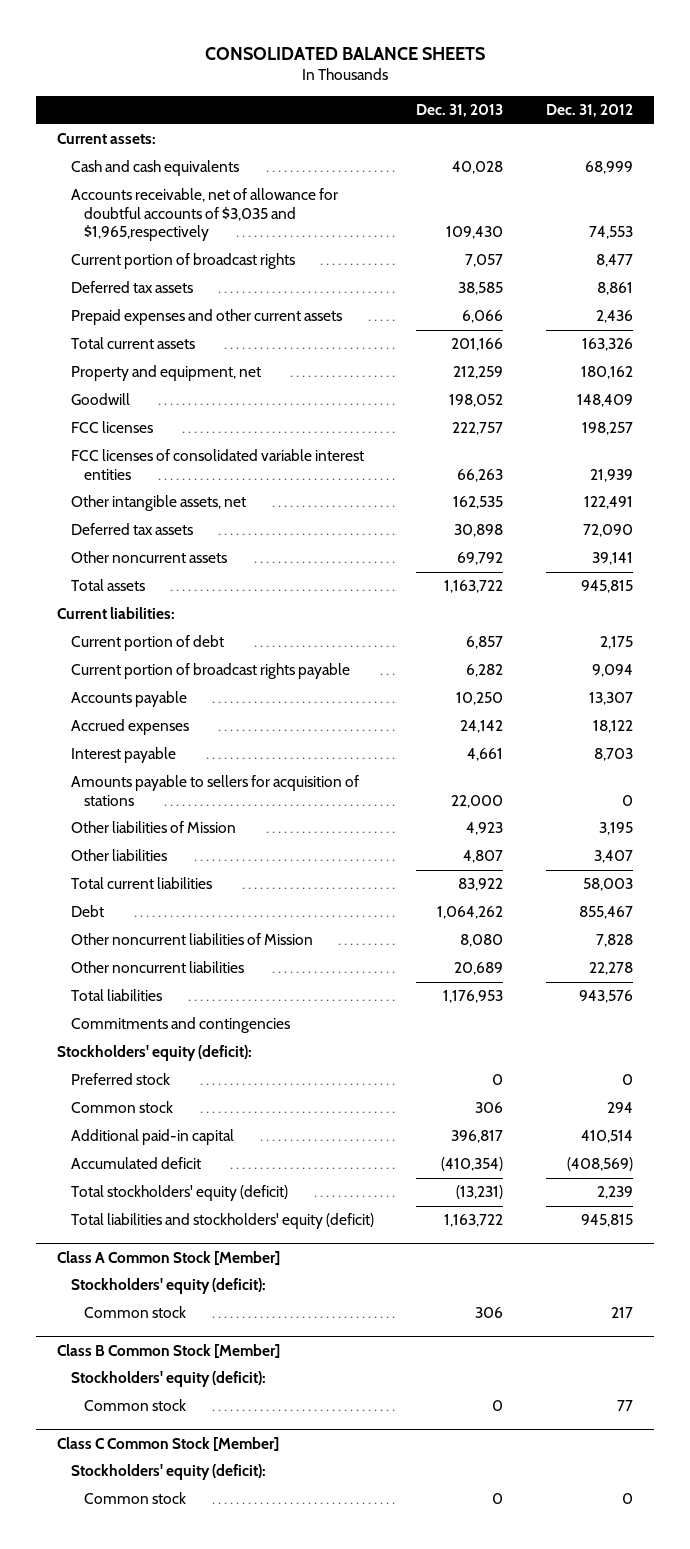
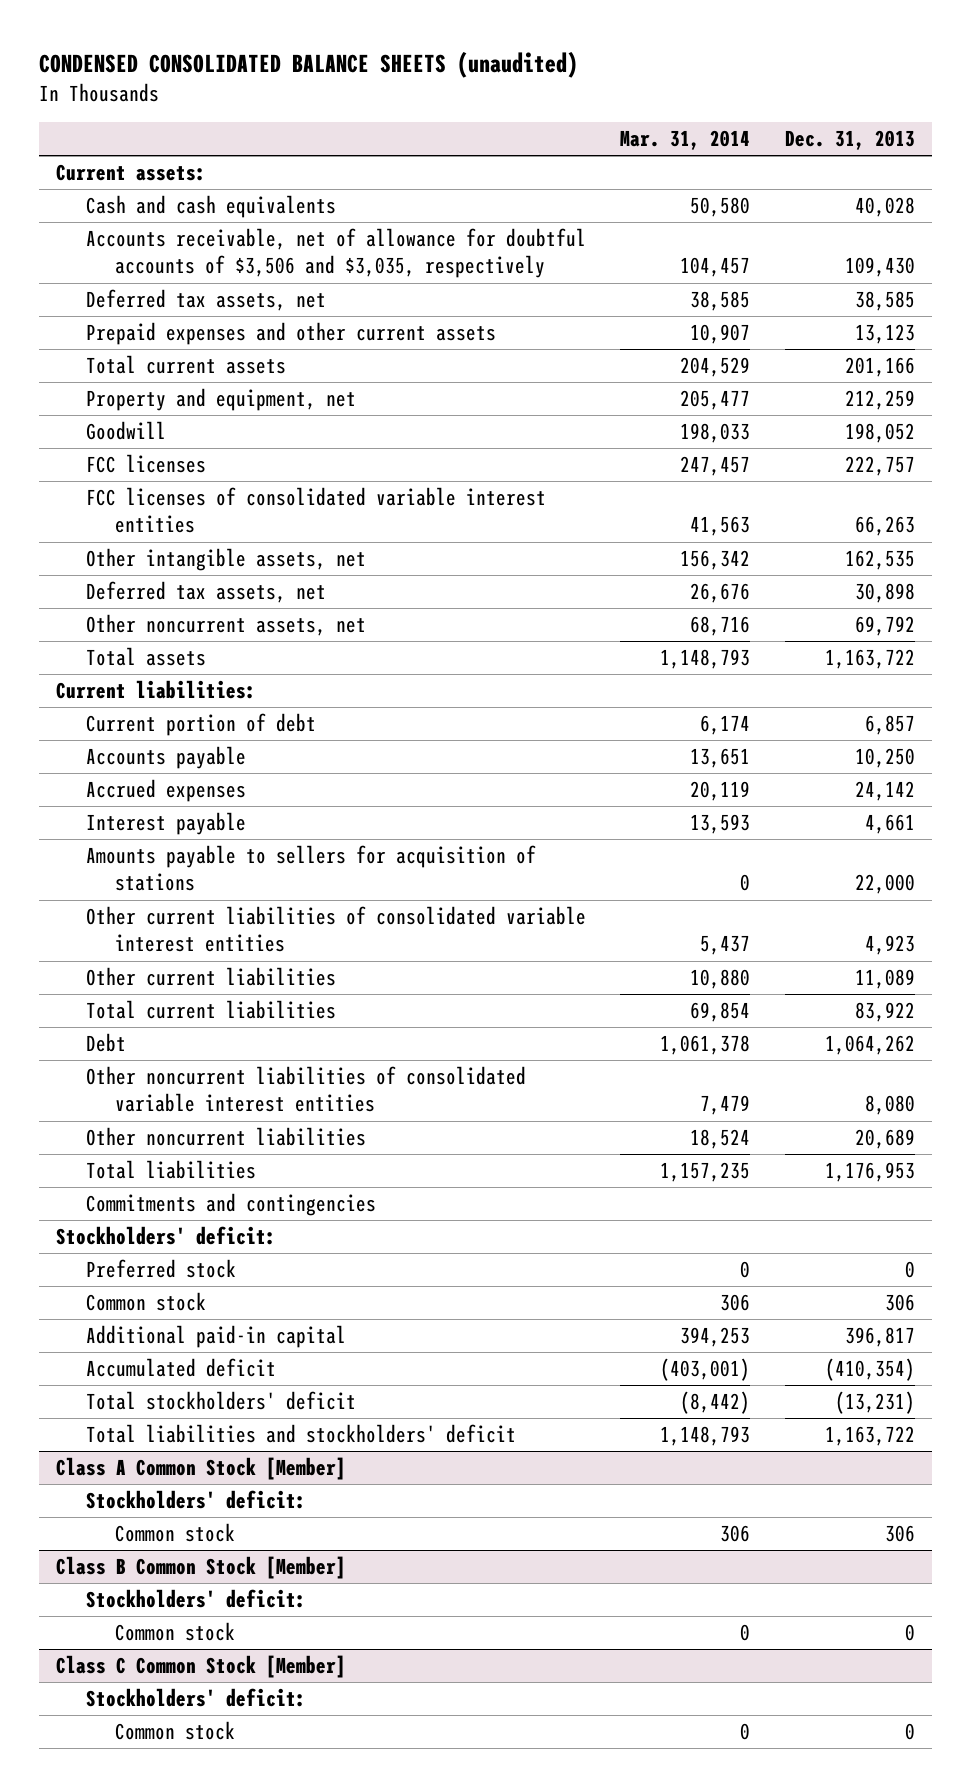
[204,46,485,60] CONSOLIDATED BALANCE SHEETS -> [38,50,578,78] CONDENSED CONSOLIDATED BALANCE SHEETS (unaudited)
[545,104,633,118] Dec. 31, 2012 -> none
none -> [620,130,751,151] Mar. 31, 2014
[70,253,295,270] Current portion of broadcast rights -> none
[70,188,338,242] Accounts receivable, net of allowance for doubtful accounts of $3,035 and $1,965,respectively -> [85,228,586,279] Accounts receivable, net of allowance for doubtful accounts of $3,506 and $3,035, respectively
[70,281,193,294] Deferred tax assets -> [85,289,326,312] Deferred tax assets, net
[462,310,504,324] 6,066 -> [855,324,916,345] 13,123
[70,523,193,536] Deferred tax assets -> [85,581,326,604] Deferred tax assets, net
[70,551,227,564] Other noncurrent assets -> [85,614,366,637] Other noncurrent assets, net
[70,663,350,680] Current portion of broadcast rights payable -> none
[70,821,236,834] Other liabilities of Mission -> [85,906,586,953] Other current liabilities of consolidated variable interest entities
[70,849,167,862] Other liabilities -> [85,967,336,987] Other current liabilities
[463,850,504,864] 4,807 -> [855,969,916,990] 11,089
[70,933,313,946] Other noncurrent liabilities of Mission -> [85,1066,526,1113] Other noncurrent liabilities of consolidated variable interest entities
[56,1045,252,1062] Stockholders' equity (deficit): -> [55,1226,276,1246] Stockholders' deficit:
[70,1185,288,1202] Total stockholders' equity (deficit) -> [85,1391,356,1411] Total stockholders' deficit
[70,1213,374,1230] Total liabilities and stockholders' equity (deficit) -> [85,1424,516,1444] Total liabilities and stockholders' deficit
[70,1278,266,1295] Stockholders' equity (deficit): -> [85,1490,306,1510] Stockholders' deficit:
[70,1371,266,1388] Stockholders' equity (deficit): -> [85,1589,306,1609] Stockholders' deficit:
[70,1464,266,1481] Stockholders' equity (deficit): -> [85,1688,306,1708] Stockholders' deficit:

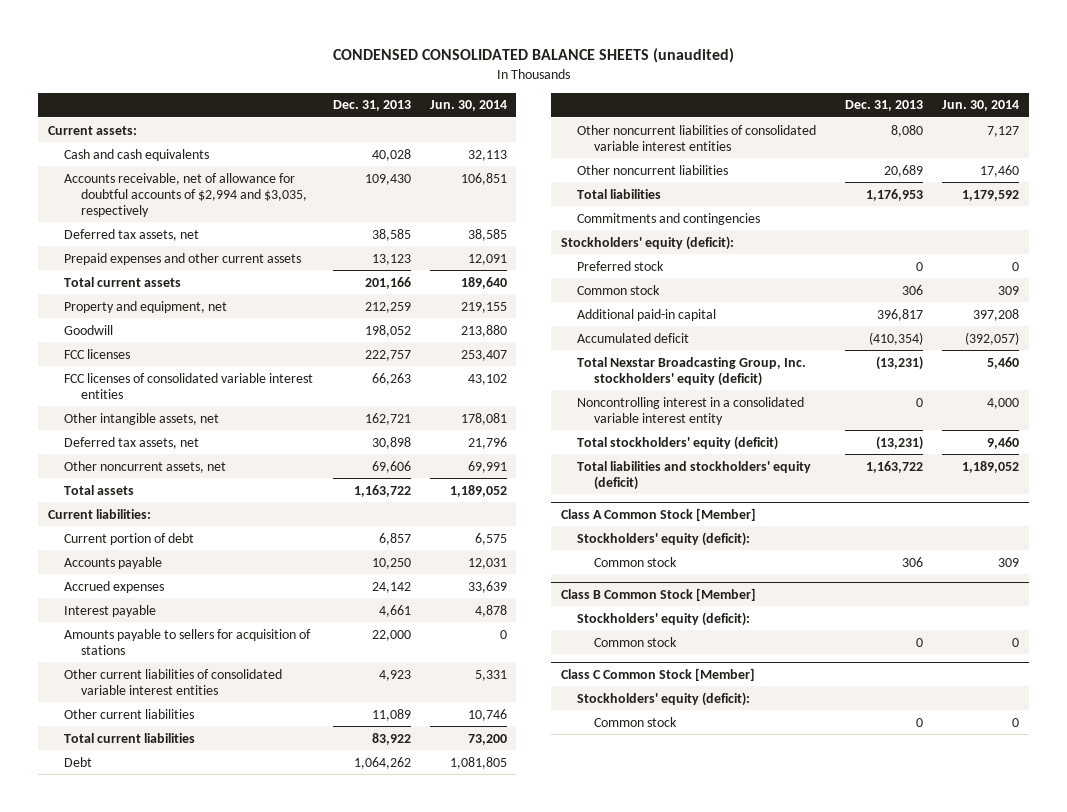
[620,130,751,151] Mar. 31, 2014 -> none
none -> [429,100,507,112] Jun. 30, 2014
[85,228,586,279] Accounts receivable, net of allowance for doubtful accounts of $3,506 and $3,035, respectively -> [64,172,307,217] Accounts receivable, net of allowance for doubtful accounts of $2,994 and $3,035, respectively
[845,550,916,571] 162,535 -> [364,412,411,425] 162,721
[855,616,916,637] 69,792 -> [371,460,411,473] 69,606
[55,1226,276,1246] Stockholders' deficit: -> [560,235,734,250] Stockholders' equity (deficit):
[85,1391,356,1411] Total stockholders' deficit -> [577,356,807,386] Total Nexstar Broadcasting Group, Inc. stockholders' equity (deficit)
none -> [577,396,805,425] Noncontrolling interest in a consolidated variable interest entity
none -> [577,435,779,450] Total stockholders' equity (deficit)
[85,1424,516,1444] Total liabilities and stockholders' deficit -> [577,460,812,490] Total liabilities and stockholders' equity (deficit)
[85,1490,306,1510] Stockholders' deficit: -> [577,531,751,546] Stockholders' equity (deficit):
[85,1589,306,1609] Stockholders' deficit: -> [577,611,751,626] Stockholders' equity (deficit):
[85,1688,306,1708] Stockholders' deficit: -> [577,691,751,706] Stockholders' equity (deficit):

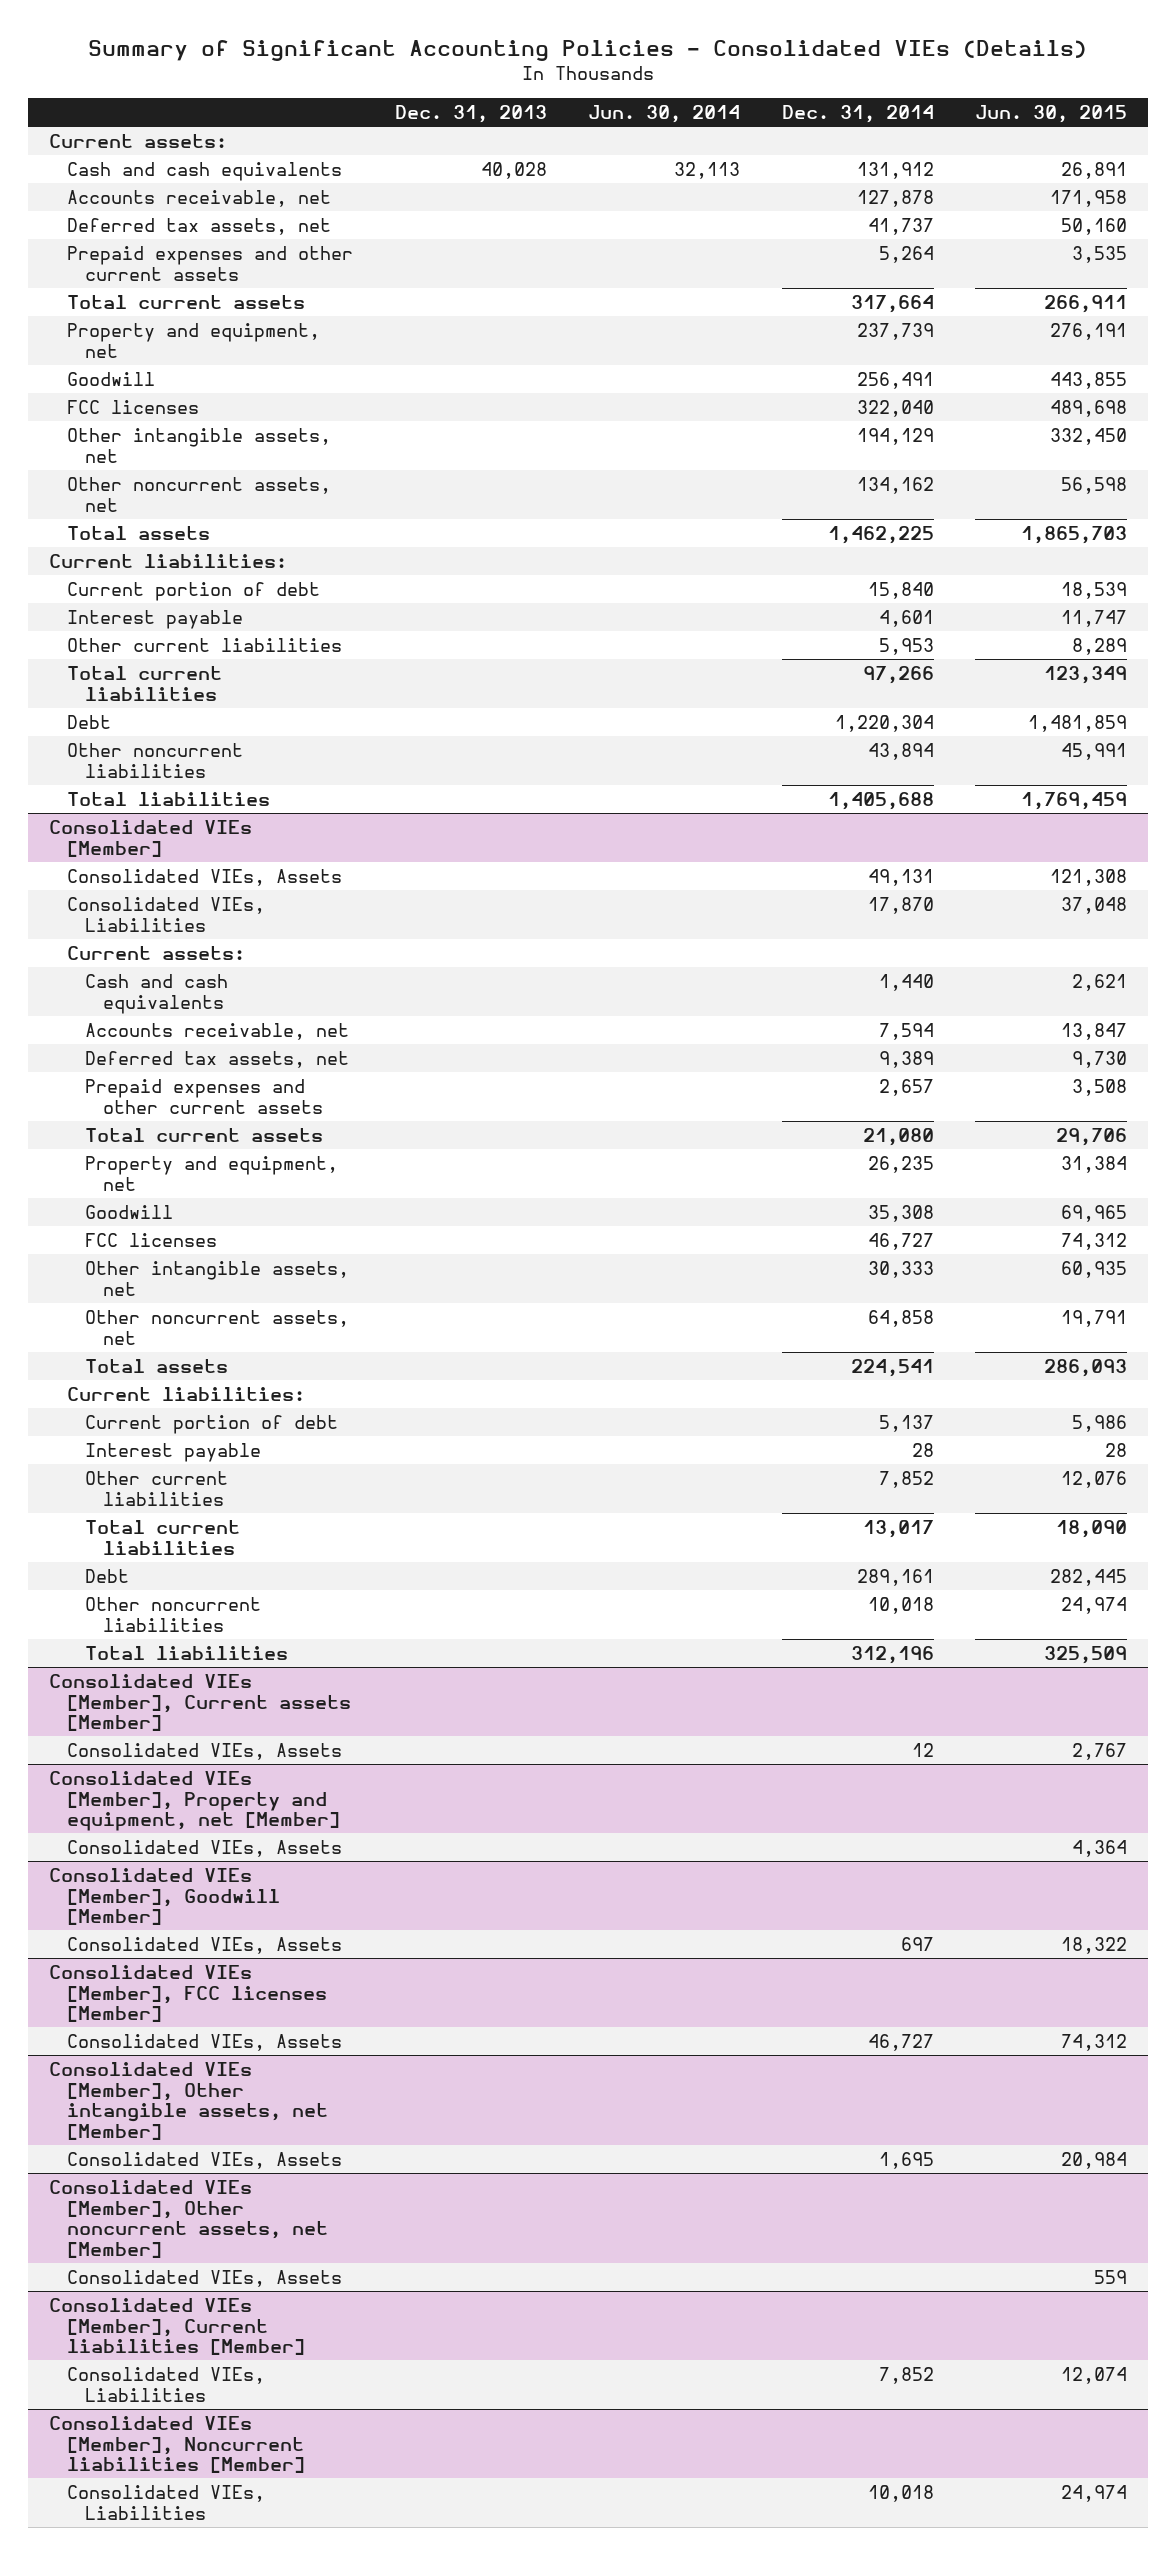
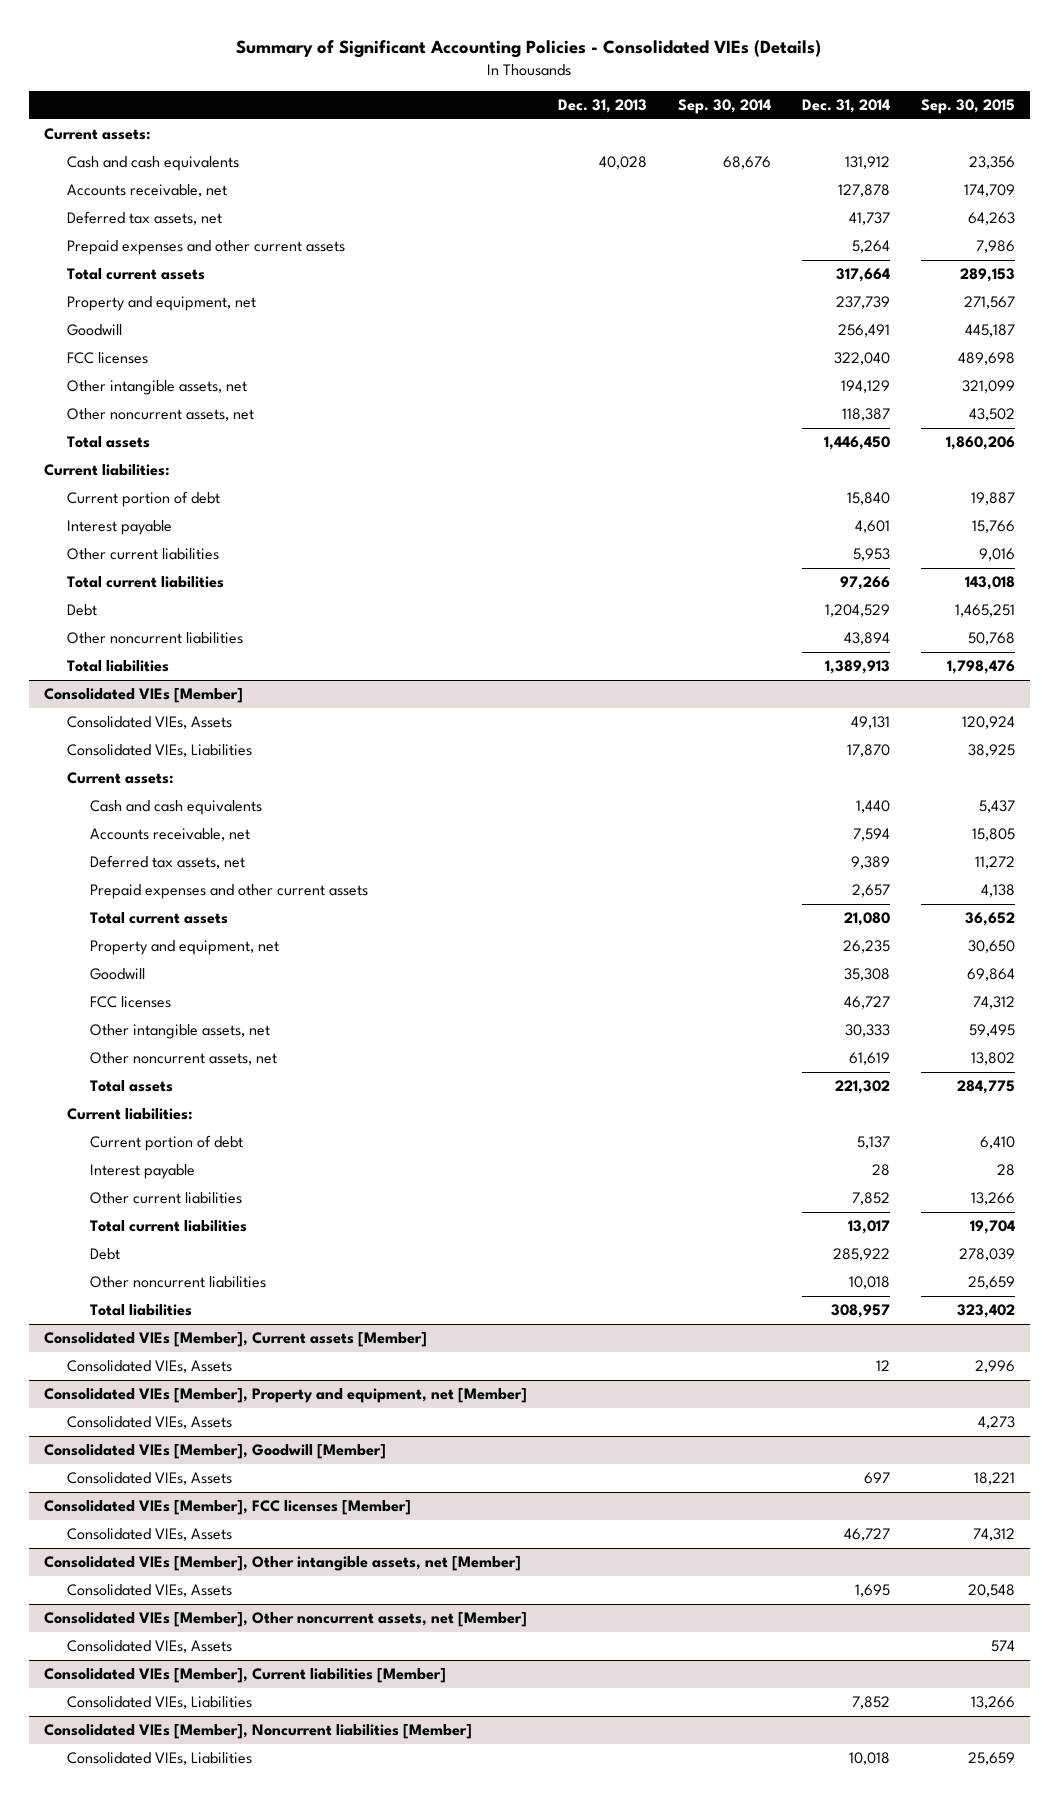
[588,104,741,123] Jun. 30, 2014 -> none
[975,104,1128,123] Jun. 30, 2015 -> none
none -> [677,99,771,115] Sep. 30, 2014
none -> [920,99,1015,115] Sep. 30, 2015
[856,476,934,494] 134,162 -> [841,408,890,422] 118,387
[827,525,934,544] 1,462,225 -> [823,436,890,451] 1,446,450
[834,714,934,732] 1,220,304 -> [824,604,890,618] 1,204,529
[827,791,934,810] 1,405,688 -> [824,660,890,675] 1,389,913
[867,1309,934,1327] 64,858 -> [848,1052,890,1066] 61,619
[850,1358,934,1377] 224,541 -> [834,1080,890,1095] 221,302
[856,1568,934,1586] 289,161 -> [832,1248,890,1262] 285,922
[850,1645,934,1664] 312,196 -> [830,1304,890,1319] 308,957

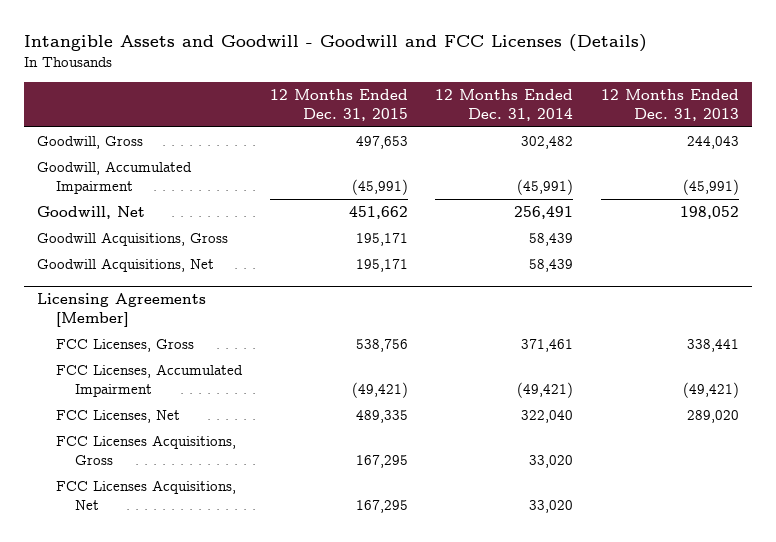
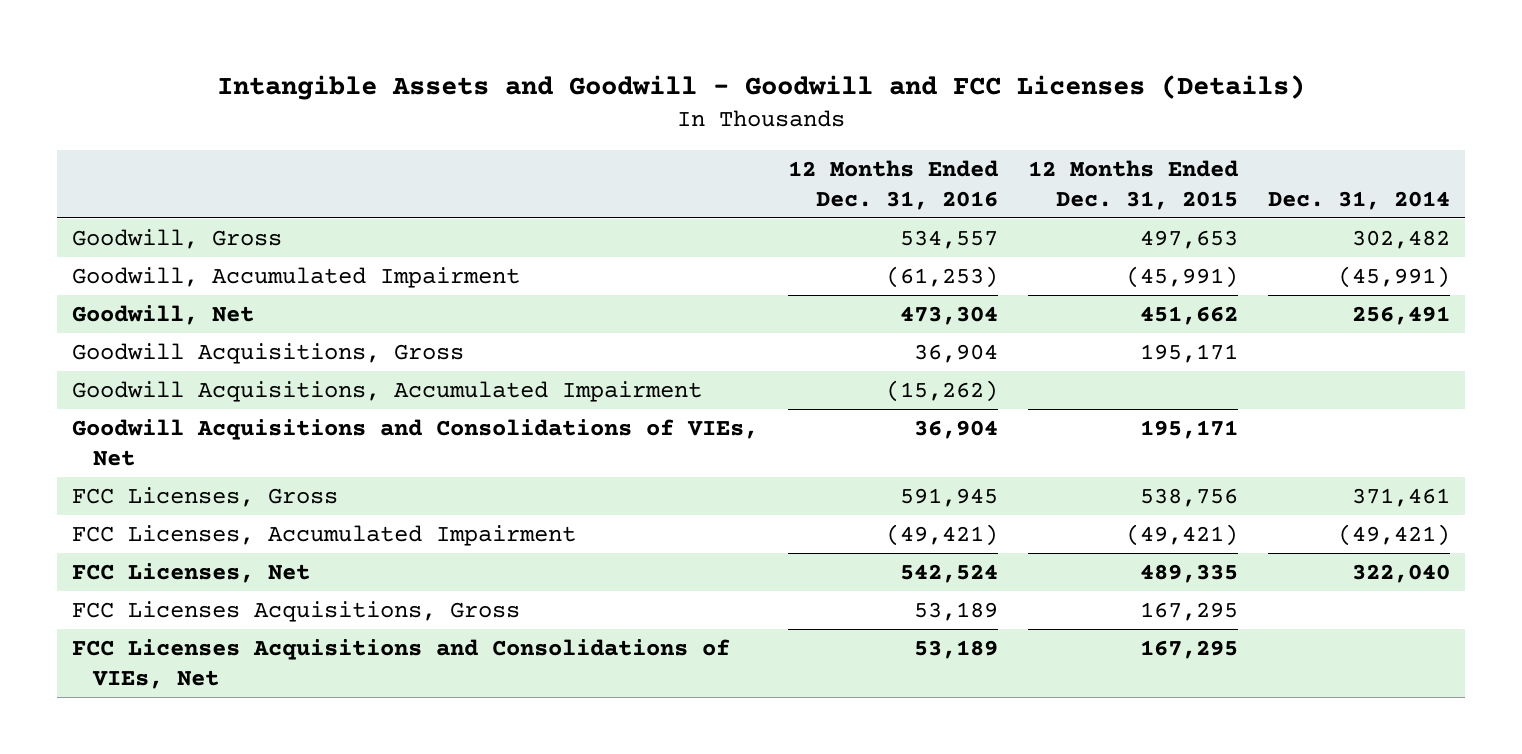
[435,89,574,122] 12 Months Ended Dec. 31, 2014 -> none
[600,89,739,122] 12 Months Ended Dec. 31, 2013 -> none
none -> [787,160,998,210] 12 Months Ended Dec. 31, 2016
none -> [1267,190,1450,210] Dec. 31, 2014
[37,293,207,328] Licensing Agreements [Member] -> none
none -> [71,380,702,402] Goodwill Acquisitions, Accumulated Impairment
[37,258,215,273] Goodwill Acquisitions, Net -> [71,418,758,466] Goodwill Acquisitions and Consolidations of VIEs, Net
[56,480,237,510] FCC Licenses Acquisitions, Net -> [71,638,730,689] FCC Licenses Acquisitions and Consolidations of VIEs, Net

